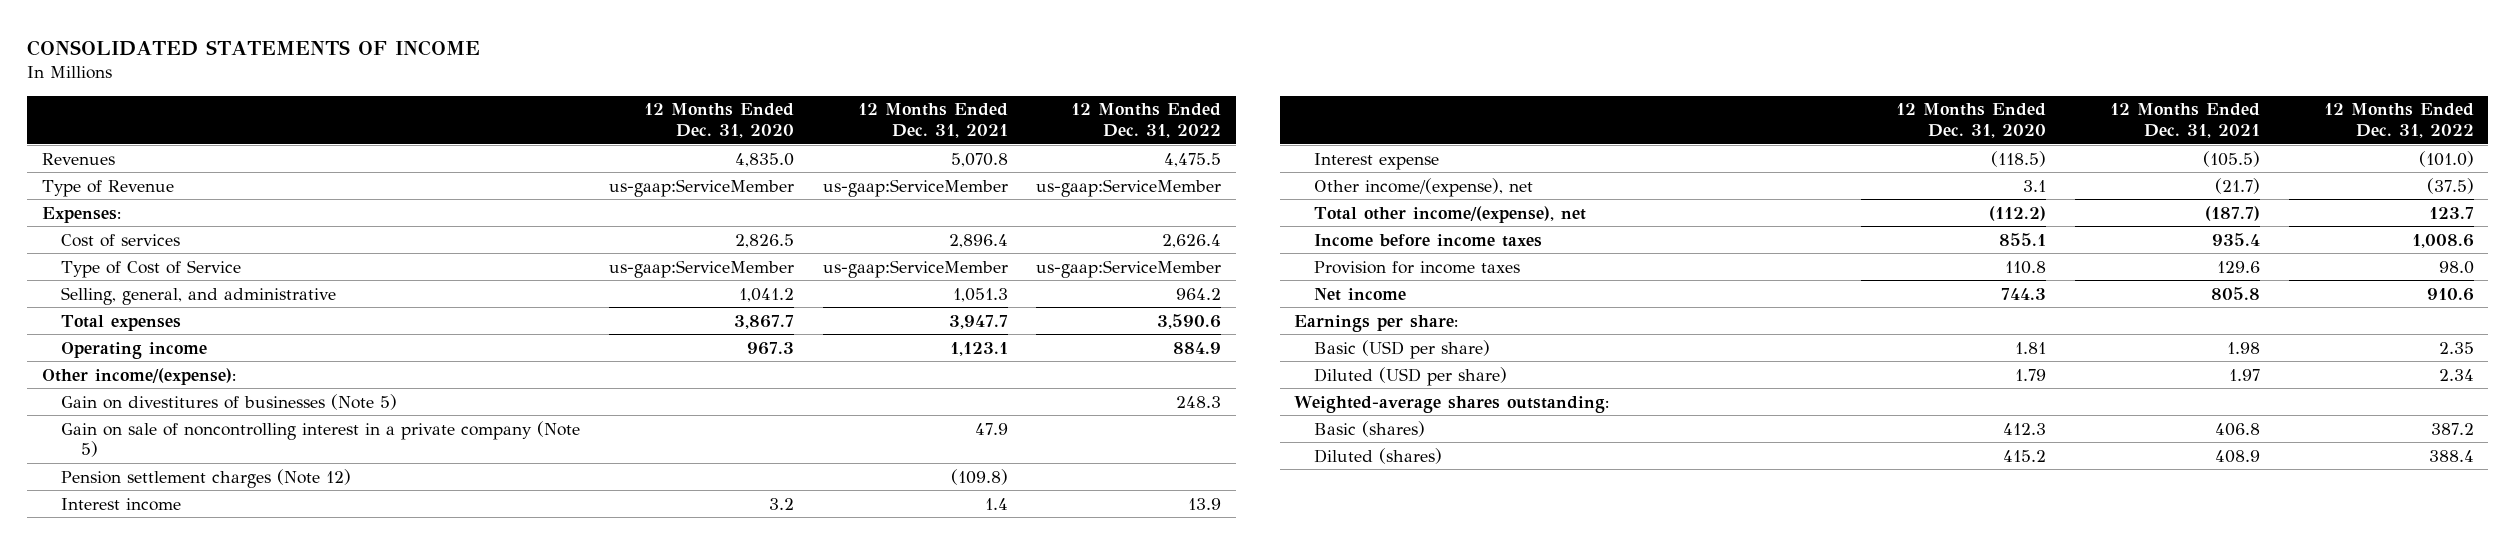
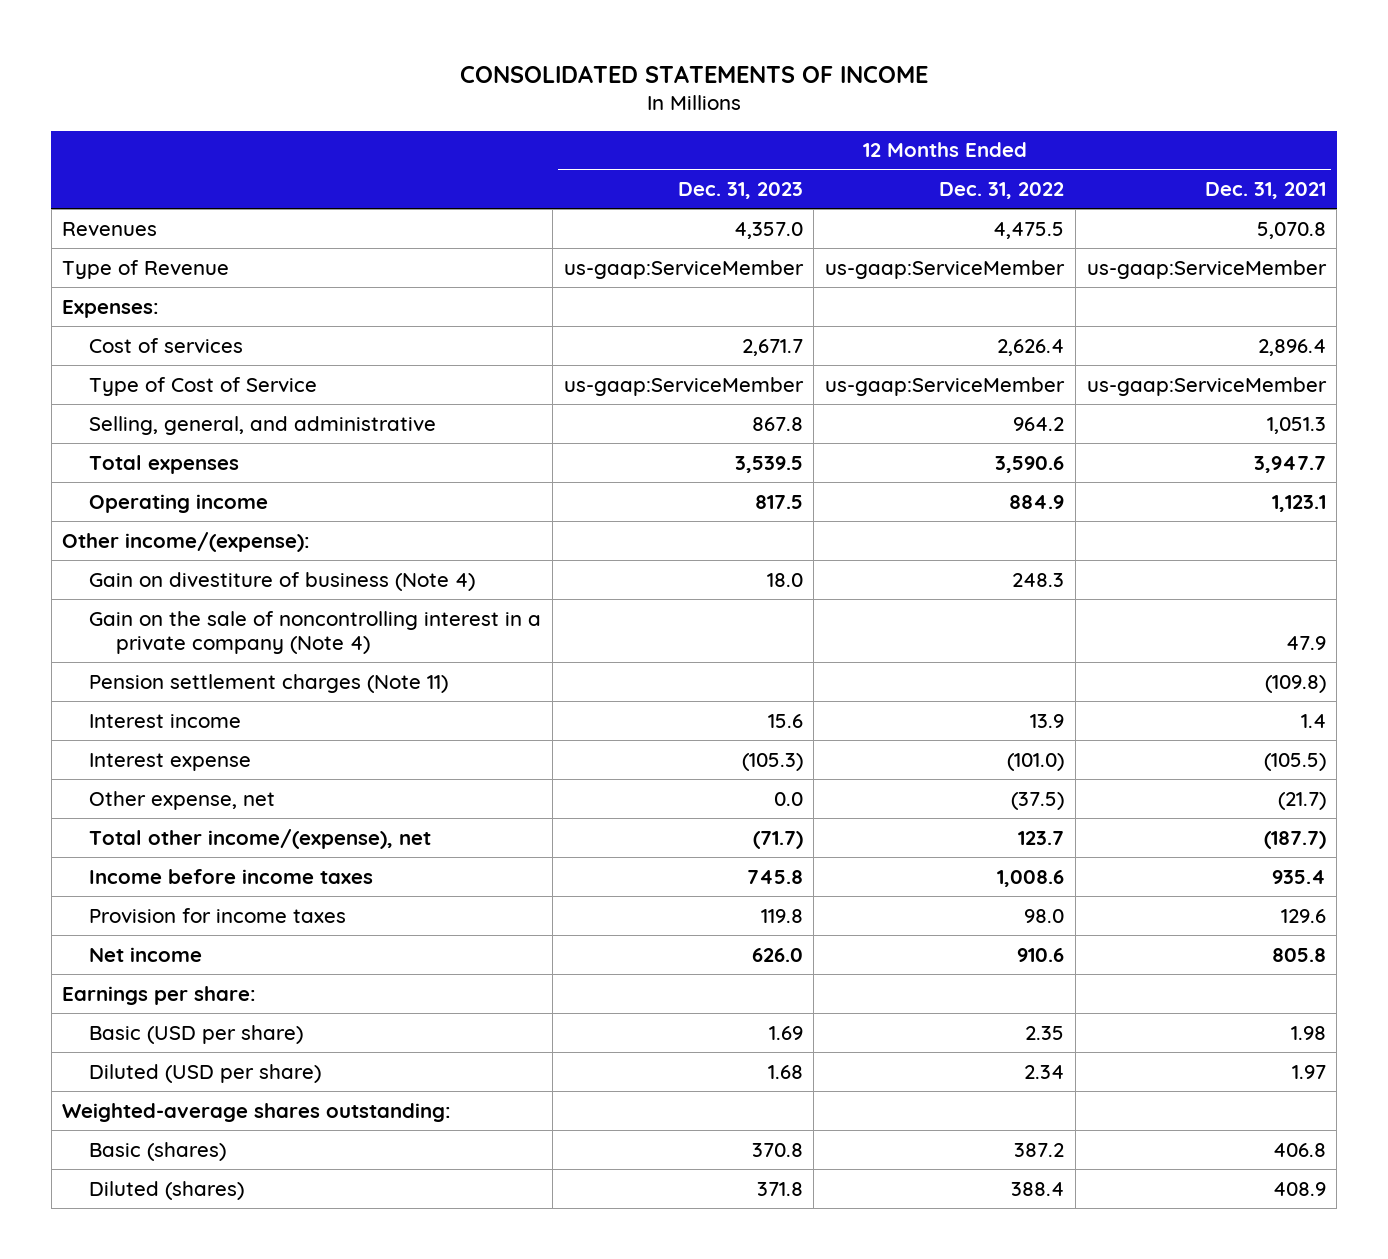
[644,103,795,139] 12 Months Ended Dec. 31, 2020 -> none
none -> [677,182,803,200] Dec. 31, 2023
[61,393,398,410] Gain on divestitures of businesses (Note 5) -> [89,571,476,591] Gain on divestiture of business (Note 4)
[61,420,581,458] Gain on sale of noncontrolling interest in a private company (Note 5) -> [89,610,542,655] Gain on the sale of noncontrolling interest in a private company (Note 4)
[61,468,352,488] Pension settlement charges (Note 12) -> [89,673,449,693] Pension settlement charges (Note 11)
[1313,177,1533,197] Other income/(expense), net -> [89,790,276,810] Other expense, net

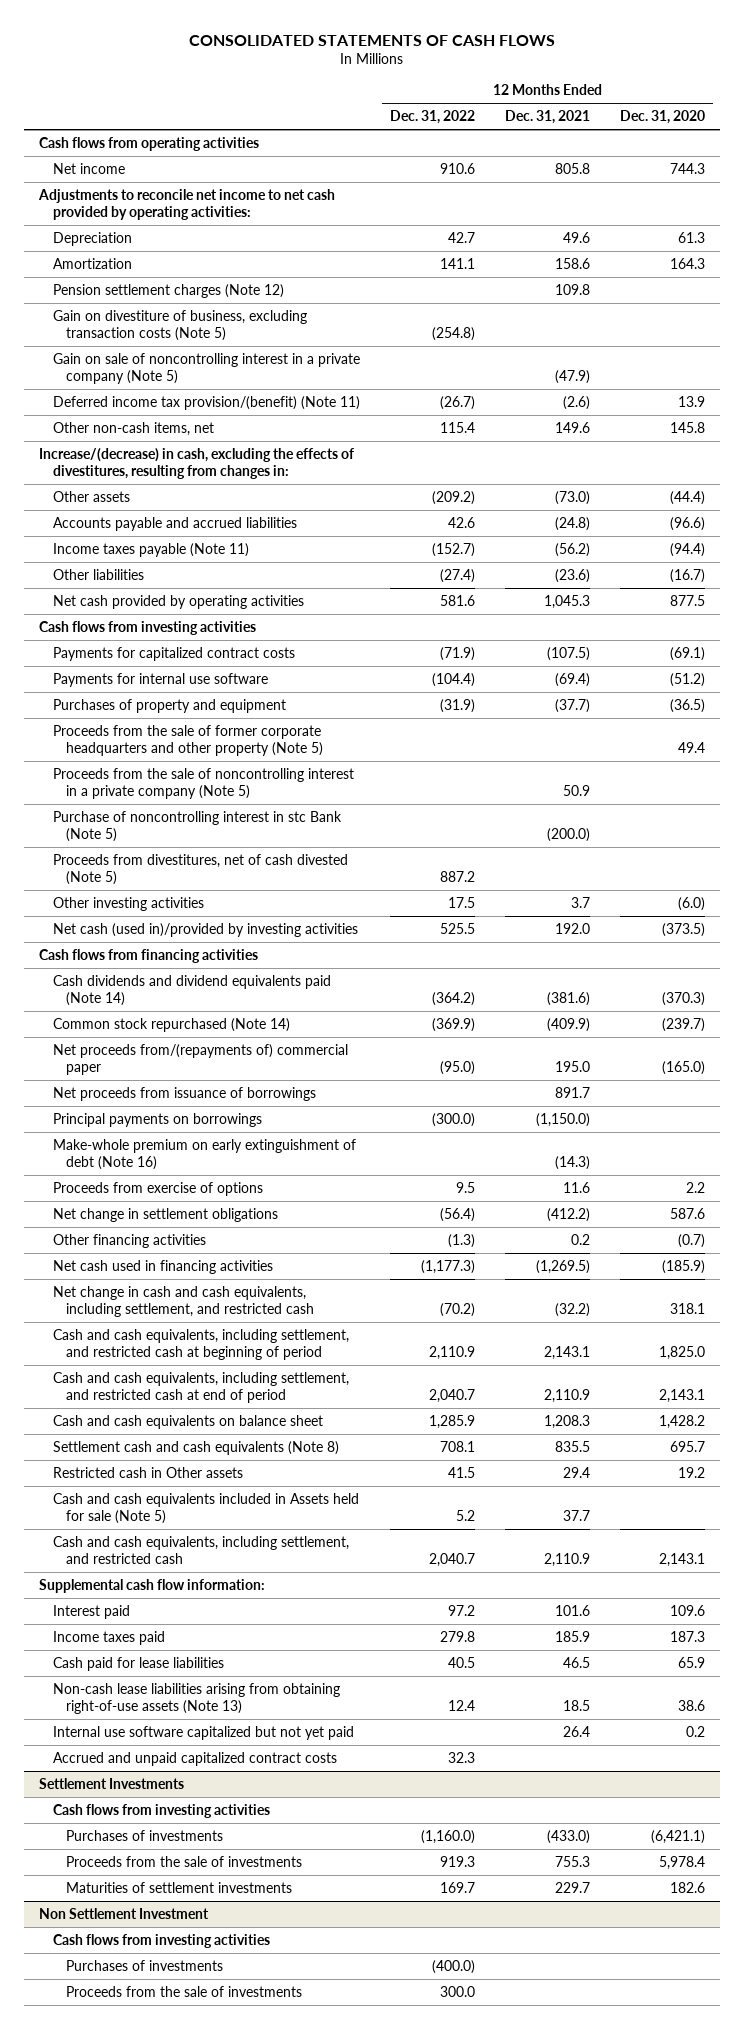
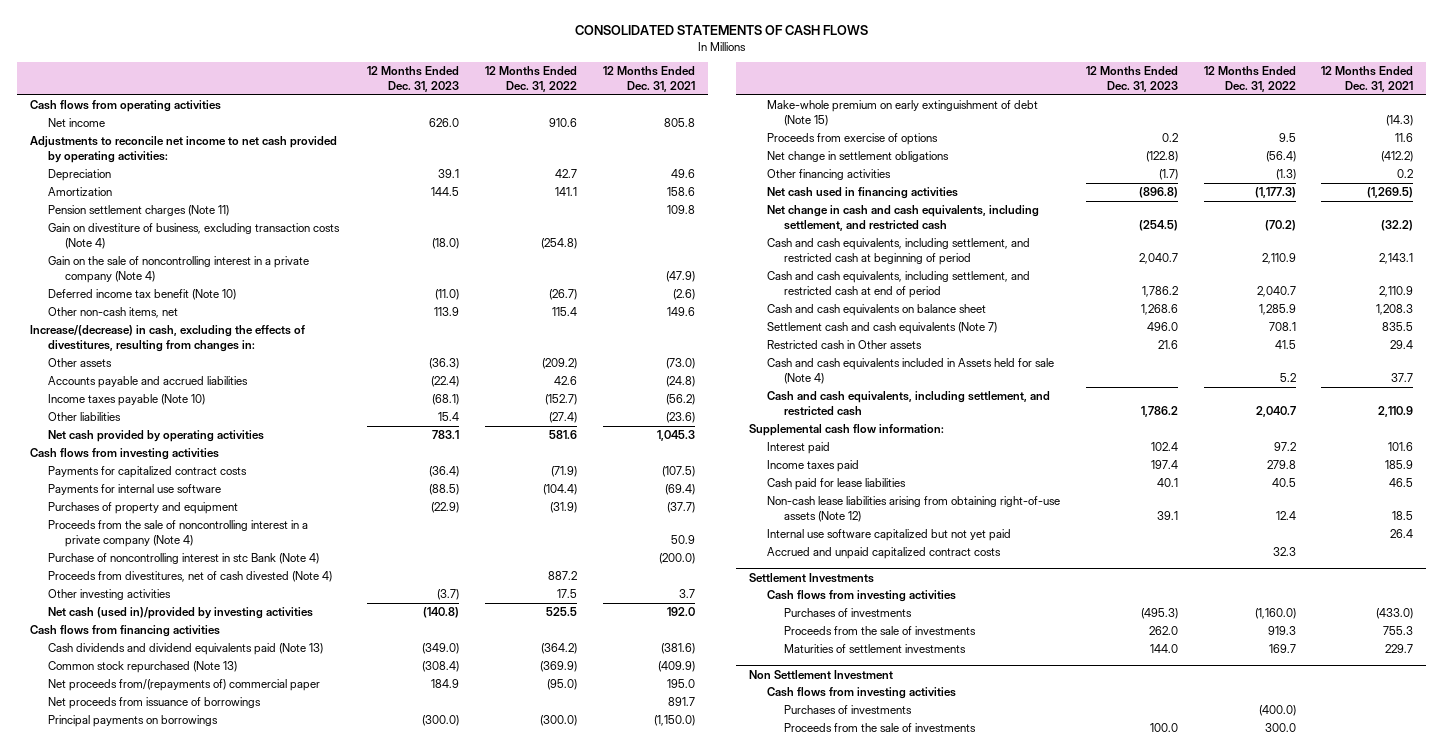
[620,110,706,125] Dec. 31, 2020 -> none
none -> [366,66,459,92] 12 Months Ended Dec. 31, 2023
[52,283,284,298] Pension settlement charges (Note 12) -> [47,205,229,217] Pension settlement charges (Note 11)
[52,309,307,342] Gain on divestiture of business, excluding transaction costs (Note 5) -> [47,223,340,249] Gain on divestiture of business, excluding transaction costs (Note 4)
[52,352,360,385] Gain on sale of noncontrolling interest in a private company (Note 5) -> [47,256,309,283] Gain on the sale of noncontrolling interest in a private company (Note 4)
[52,395,360,410] Deferred income tax provision/(benefit) (Note 11) -> [47,289,236,301] Deferred income tax benefit (Note 10)
[52,542,249,557] Income taxes payable (Note 11) -> [47,394,205,407] Income taxes payable (Note 10)
[52,724,324,757] Proceeds from the sale of former corporate headquarters and other property (Note 5) -> none
[52,767,354,800] Proceeds from the sale of noncontrolling interest in a private company (Note 5) -> [47,520,308,547] Proceeds from the sale of noncontrolling interest in a private company (Note 4)
[52,810,342,843] Purchase of noncontrolling interest in stc Bank (Note 5) -> [47,553,319,565] Purchase of noncontrolling interest in stc Bank (Note 4)
[52,853,348,886] Proceeds from divestitures, net of cash divested (Note 5) -> [47,571,332,583] Proceeds from divestitures, net of cash divested (Note 4)
[52,974,331,1007] Cash dividends and dividend equivalents paid (Note 14) -> [47,643,323,656] Cash dividends and dividend equivalents paid (Note 13)
[52,1017,290,1032] Common stock repurchased (Note 14) -> [47,661,237,674] Common stock repurchased (Note 13)
[52,1138,356,1171] Make-whole premium on early extinguishment of debt (Note 16) -> [766,100,1038,126] Make-whole premium on early extinguishment of debt (Note 15)
[52,1440,339,1455] Settlement cash and cash equivalents (Note 8) -> [766,322,997,335] Settlement cash and cash equivalents (Note 7)
[52,1492,359,1525] Cash and cash equivalents included in Assets held for sale (Note 5) -> [766,358,1054,384] Cash and cash equivalents included in Assets held for sale (Note 4)
[52,1682,340,1715] Non-cash lease liabilities arising from obtaining right-of-use assets (Note 13) -> [766,496,1060,522] Non-cash lease liabilities arising from obtaining right-of-use assets (Note 12)

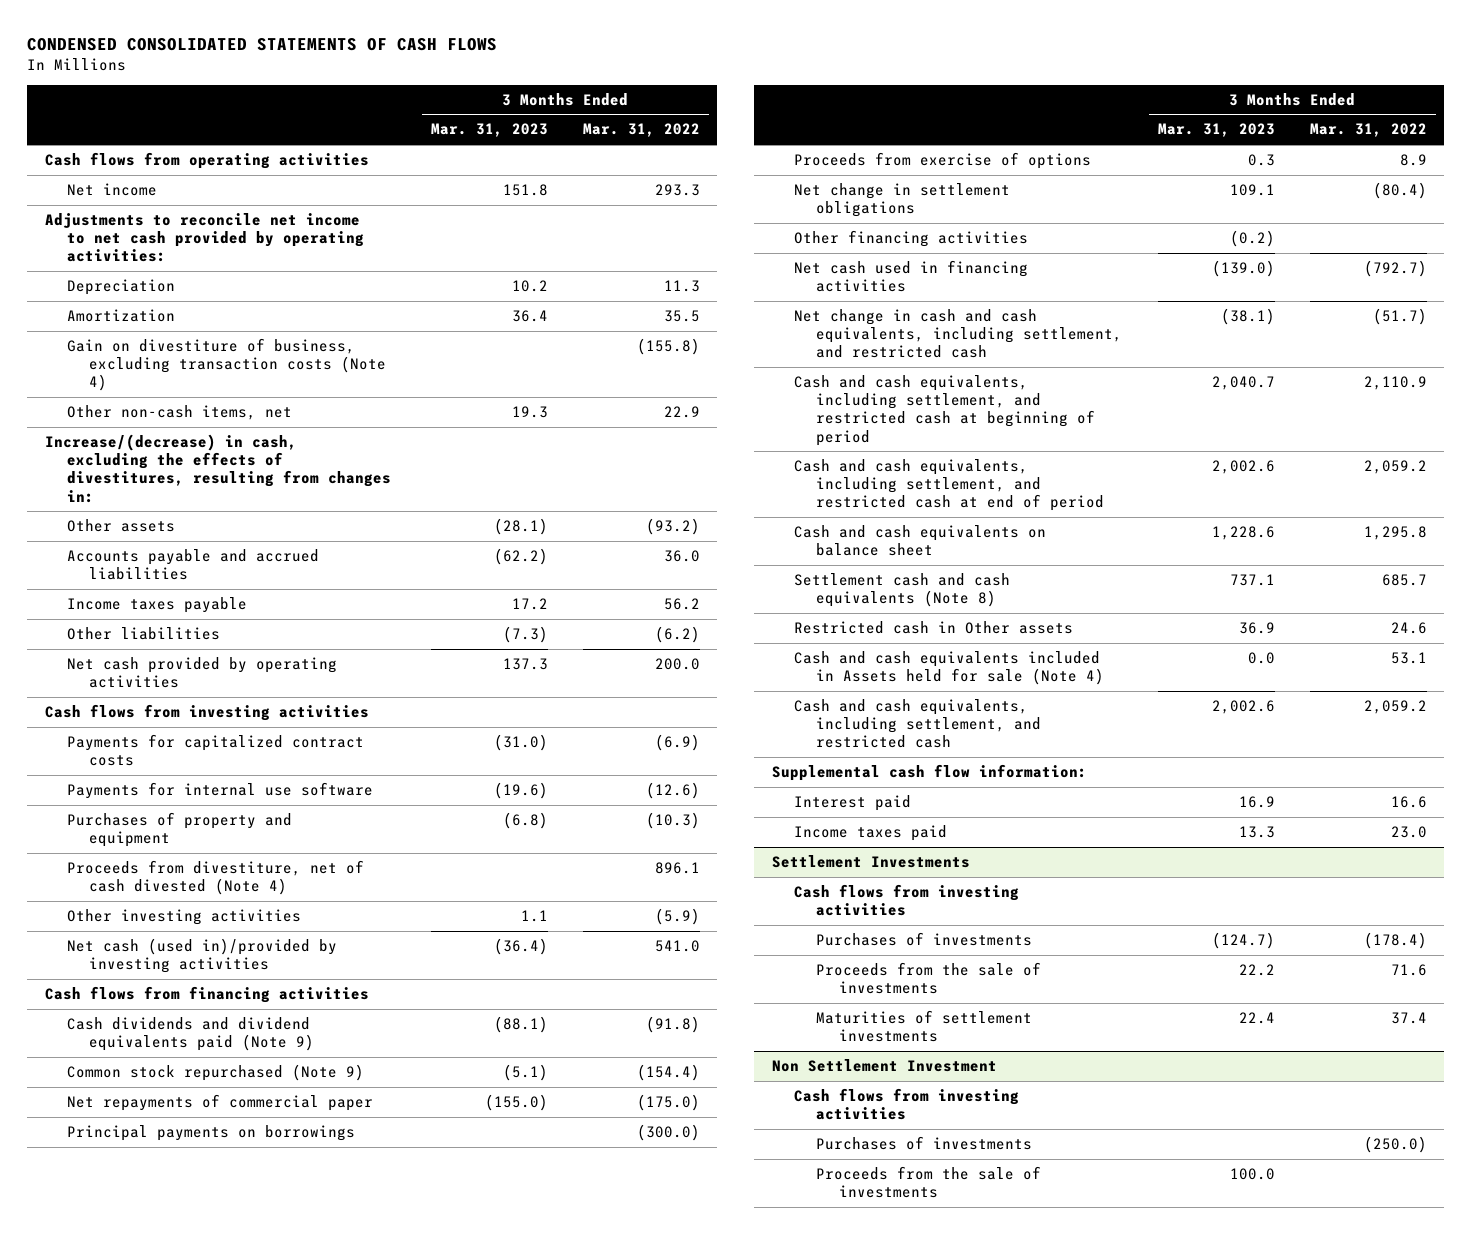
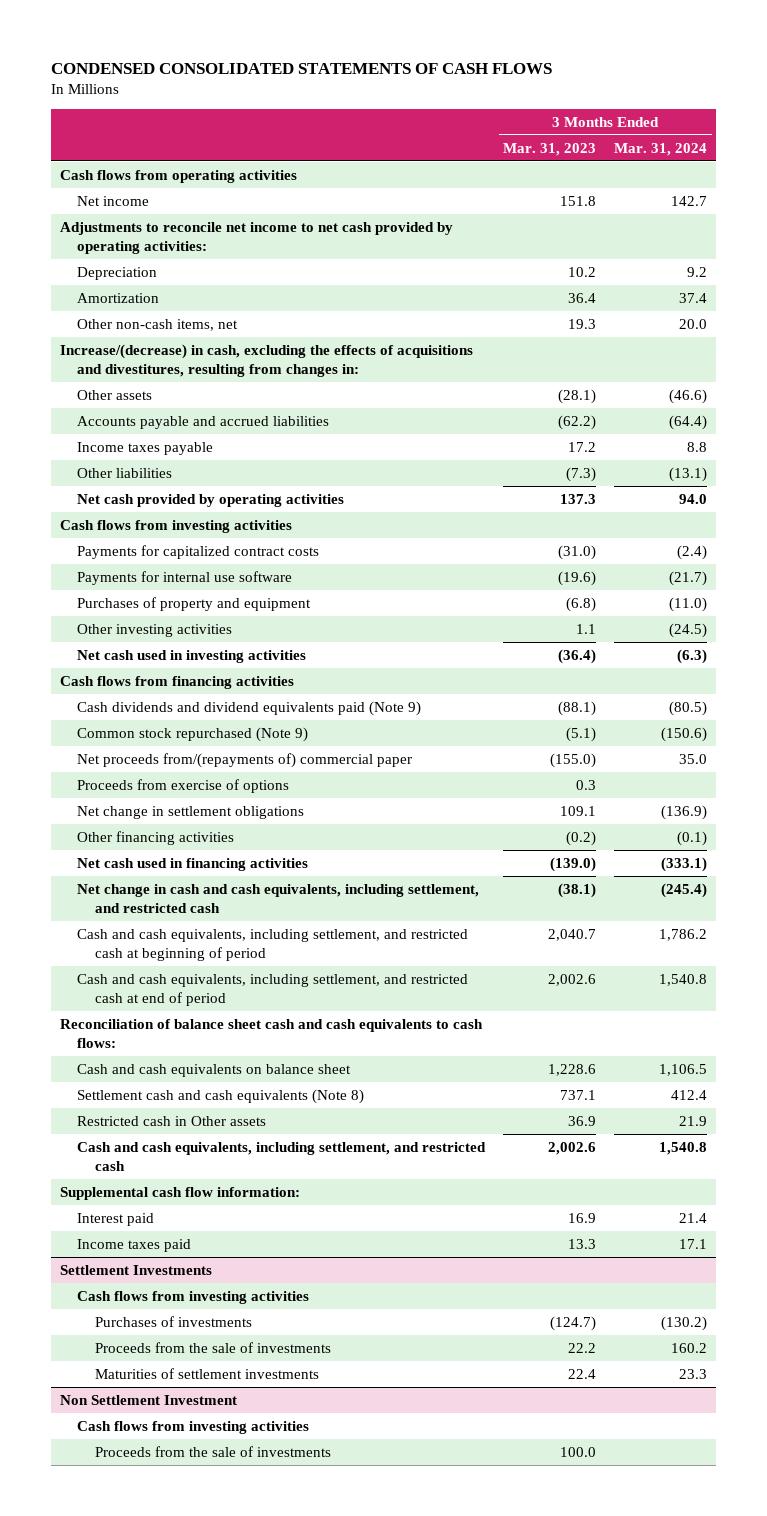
[582,123,700,138] Mar. 31, 2022 -> none
none -> [614,142,708,156] Mar. 31, 2024
[67,338,387,392] Gain on divestiture of business, excluding transaction costs (Note 4) -> none
[44,434,392,503] Increase/(decrease) in cash, excluding the effects of divestitures, resulting from changes in: -> [59,343,473,378] Increase/(decrease) in cash, excluding the effects of acquisitions and divestitures, resulting from changes in:
[67,860,365,896] Proceeds from divestiture, net of cash divested (Note 4) -> none
[67,938,338,974] Net cash (used in)/provided by investing activities -> [77,649,307,663] Net cash used in investing activities
[67,1125,356,1142] Principal payments on borrowings -> none
[67,1094,374,1112] Net repayments of commercial paper -> [77,752,413,768] Net proceeds from/(repayments of) commercial paper
none -> [59,1018,483,1049] Reconciliation of balance sheet cash and cash equivalents to cash flows:
[794,651,1105,686] Cash and cash equivalents included in Assets held for sale (Note 4) -> none
[816,1136,1033,1151] Purchases of investments -> none

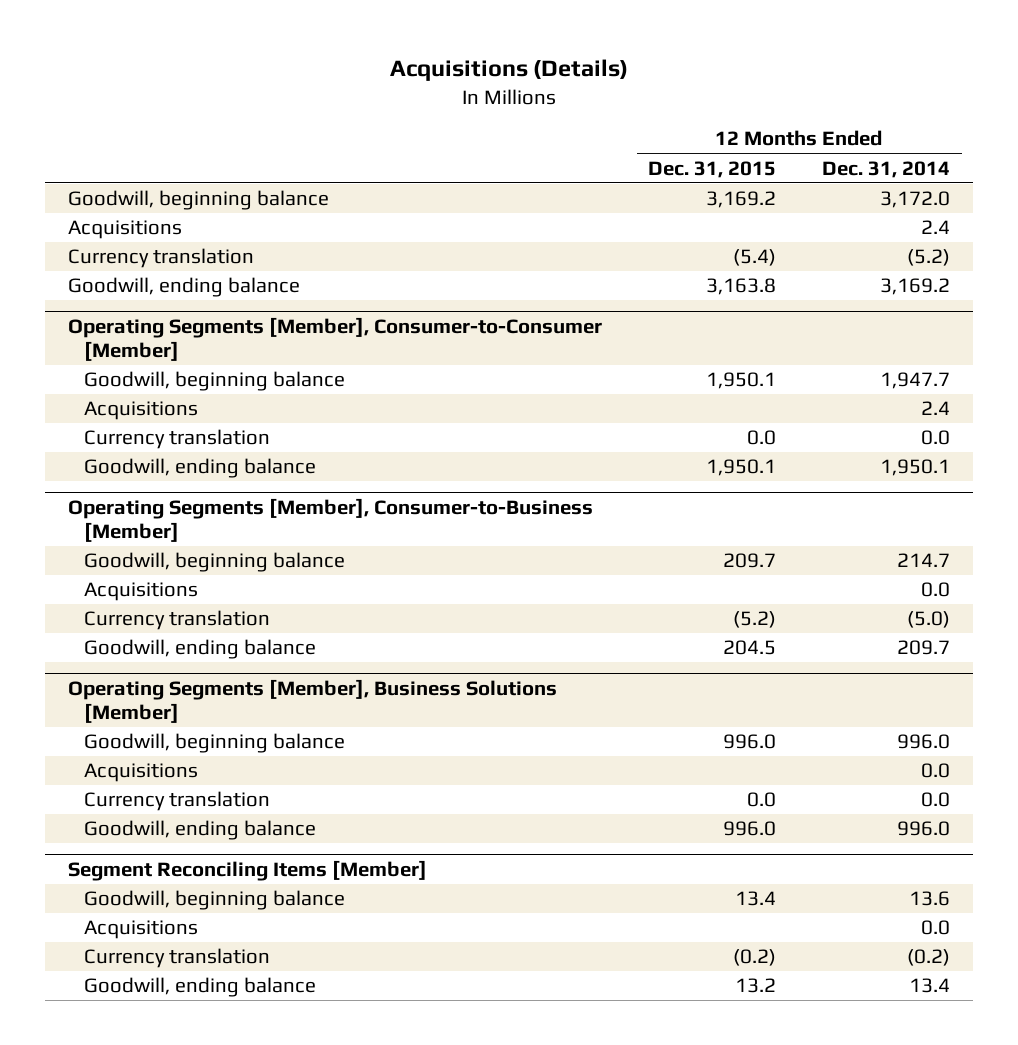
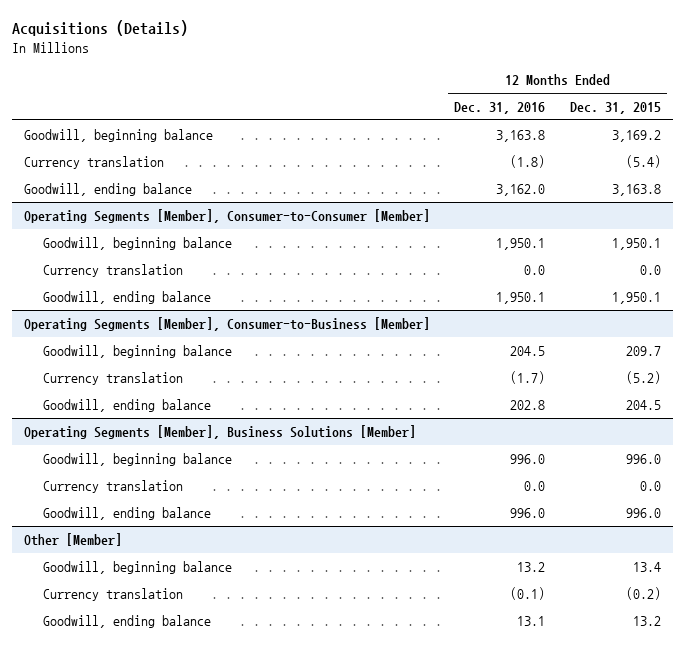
[822,160,951,178] Dec. 31, 2014 -> none
none -> [454,101,546,114] Dec. 31, 2016
[68,220,183,240] Acquisitions -> none
[83,401,198,421] Acquisitions -> none
[83,582,198,602] Acquisitions -> none
[83,763,198,783] Acquisitions -> none
[68,860,428,882] Segment Reconciling Items [Member] -> [23,532,122,546] Other [Member]
[83,920,198,940] Acquisitions -> none

